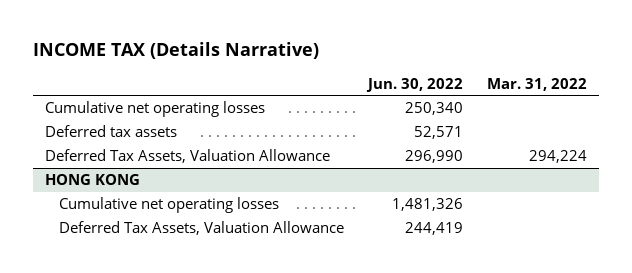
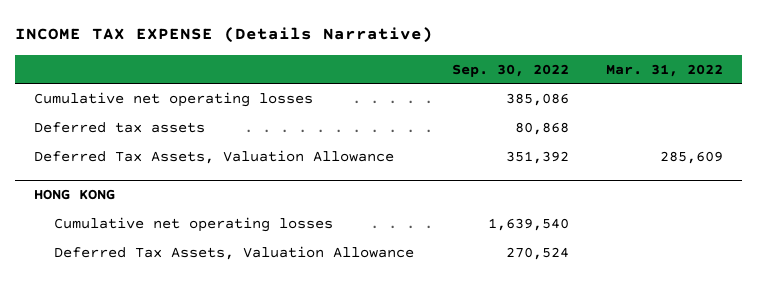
[32,42,319,60] INCOME TAX (Details Narrative) -> [15,27,434,44] INCOME TAX EXPENSE (Details Narrative)
[365,77,463,92] Jun. 30, 2022 -> none
none -> [451,63,569,77] Sep. 30, 2022
[528,150,587,164] 294,224 -> [660,150,724,164] 285,609

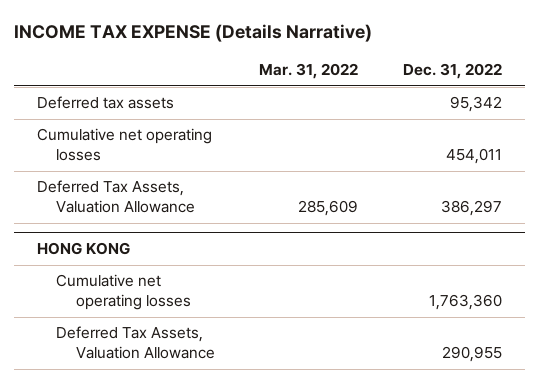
[451,63,569,77] Sep. 30, 2022 -> none
none -> [403,63,503,80] Dec. 31, 2022
[34,91,314,107] Cumulative net operating losses -> [36,128,212,162] Cumulative net operating losses

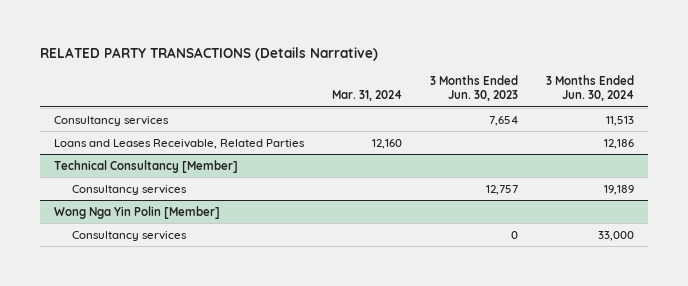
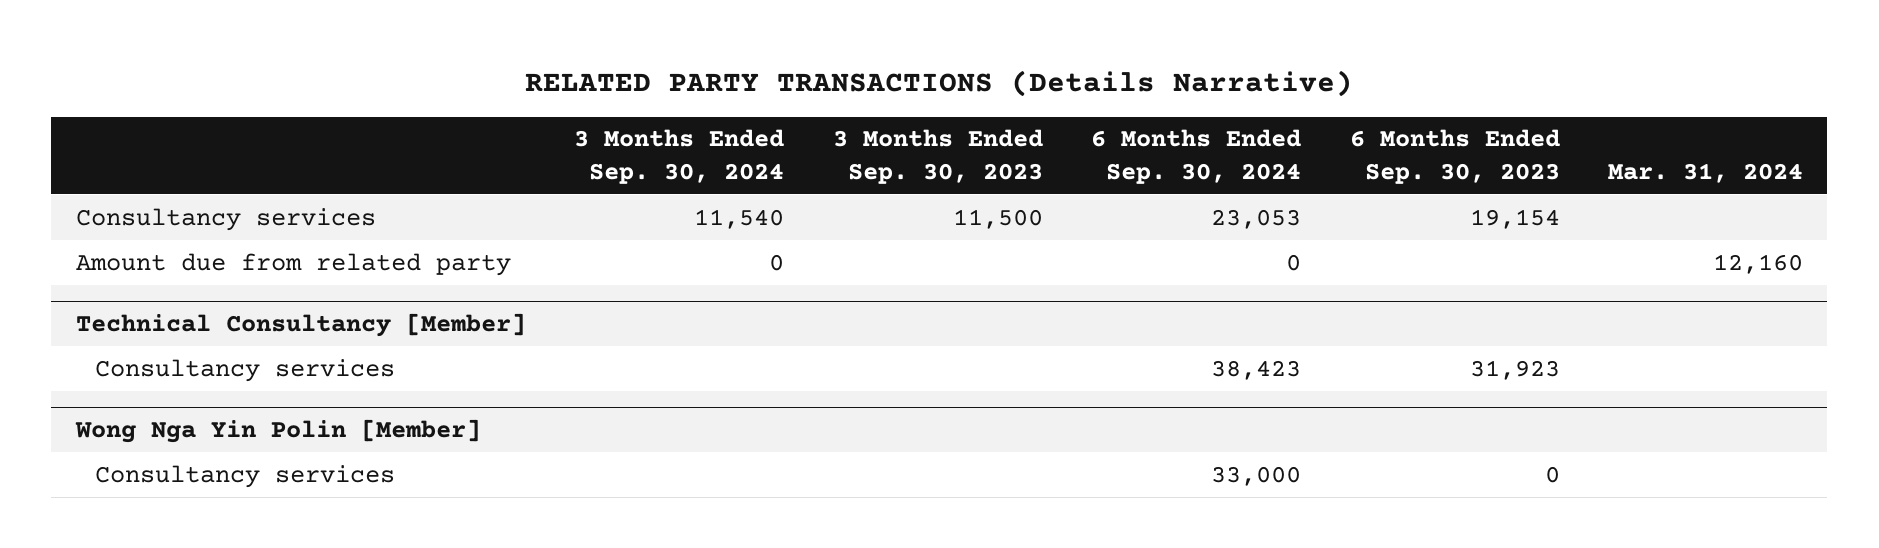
[429,75,518,102] 3 Months Ended Jun. 30, 2023 -> none
[545,75,634,102] 3 Months Ended Jun. 30, 2024 -> none
none -> [574,129,785,185] 3 Months Ended Sep. 30, 2024
none -> [832,129,1043,185] 3 Months Ended Sep. 30, 2023
none -> [1091,129,1302,185] 6 Months Ended Sep. 30, 2024
none -> [1349,129,1560,185] 6 Months Ended Sep. 30, 2023
[53,138,305,149] Loans and Leases Receivable, Related Parties -> [75,252,511,276] Amount due from related party

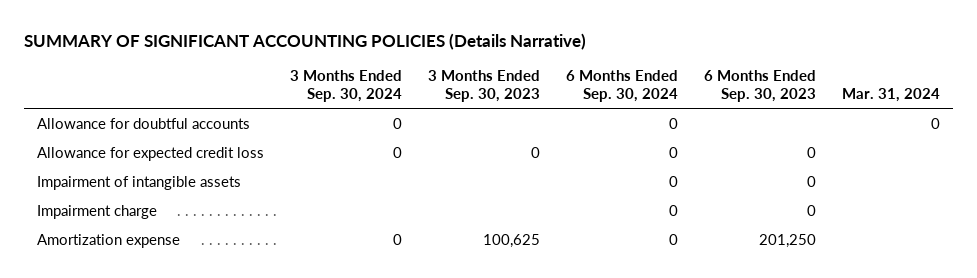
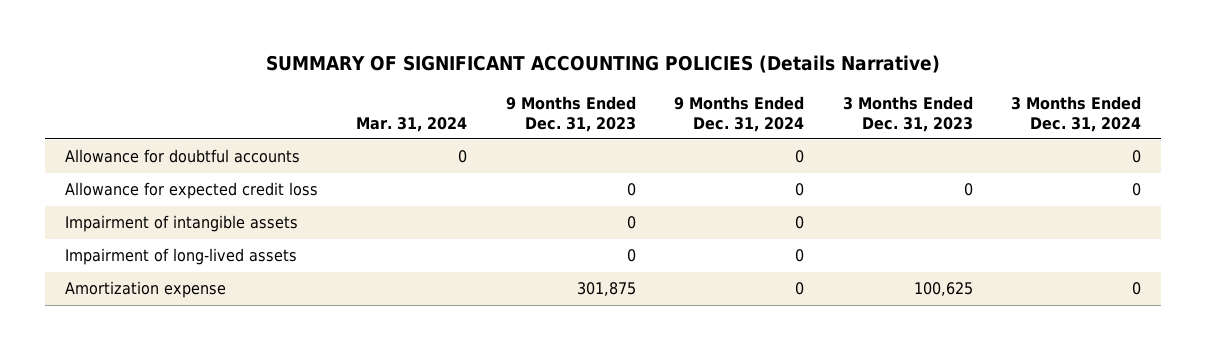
[289,70,402,102] 3 Months Ended Sep. 30, 2024 -> none
[428,70,541,102] 3 Months Ended Sep. 30, 2023 -> none
[566,70,679,102] 6 Months Ended Sep. 30, 2024 -> none
[704,70,817,102] 6 Months Ended Sep. 30, 2023 -> none
none -> [505,95,636,132] 9 Months Ended Dec. 31, 2023
none -> [674,95,805,132] 9 Months Ended Dec. 31, 2024
none -> [842,95,973,132] 3 Months Ended Dec. 31, 2023
none -> [1011,95,1142,132] 3 Months Ended Dec. 31, 2024
[36,204,157,219] Impairment charge -> [64,248,297,266] Impairment of long-lived assets

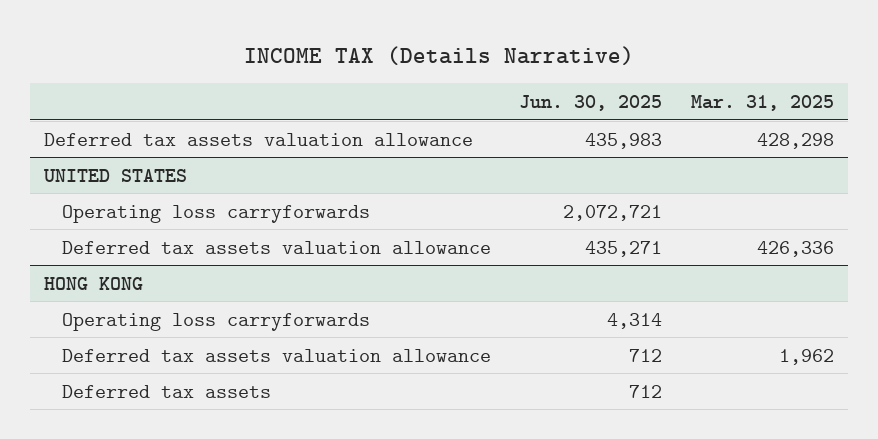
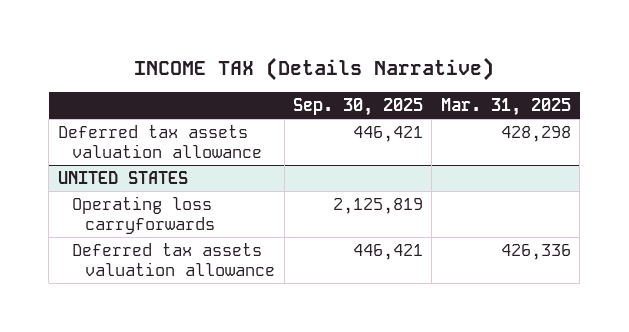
[519,94,663,111] Jun. 30, 2025 -> none
none -> [293,98,424,117] Sep. 30, 2025
[44,276,144,290] HONG KONG -> none
[61,312,370,331] Operating loss carryforwards -> none
[61,348,491,362] Deferred tax assets valuation allowance -> none
[61,384,271,398] Deferred tax assets -> none

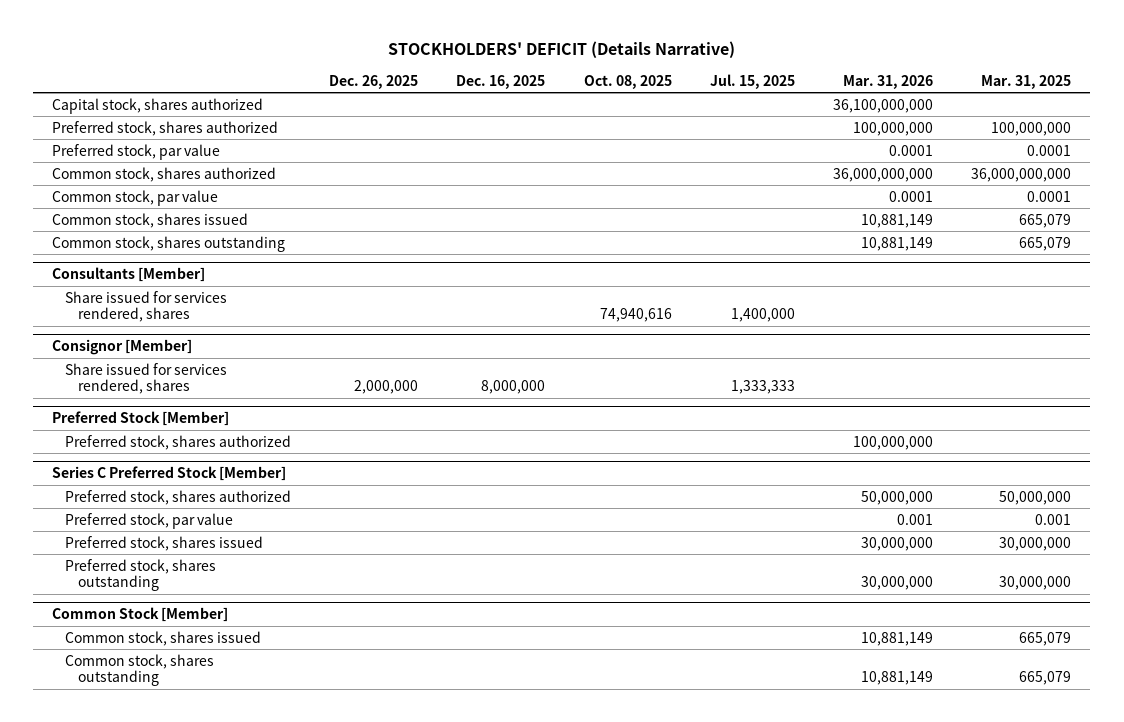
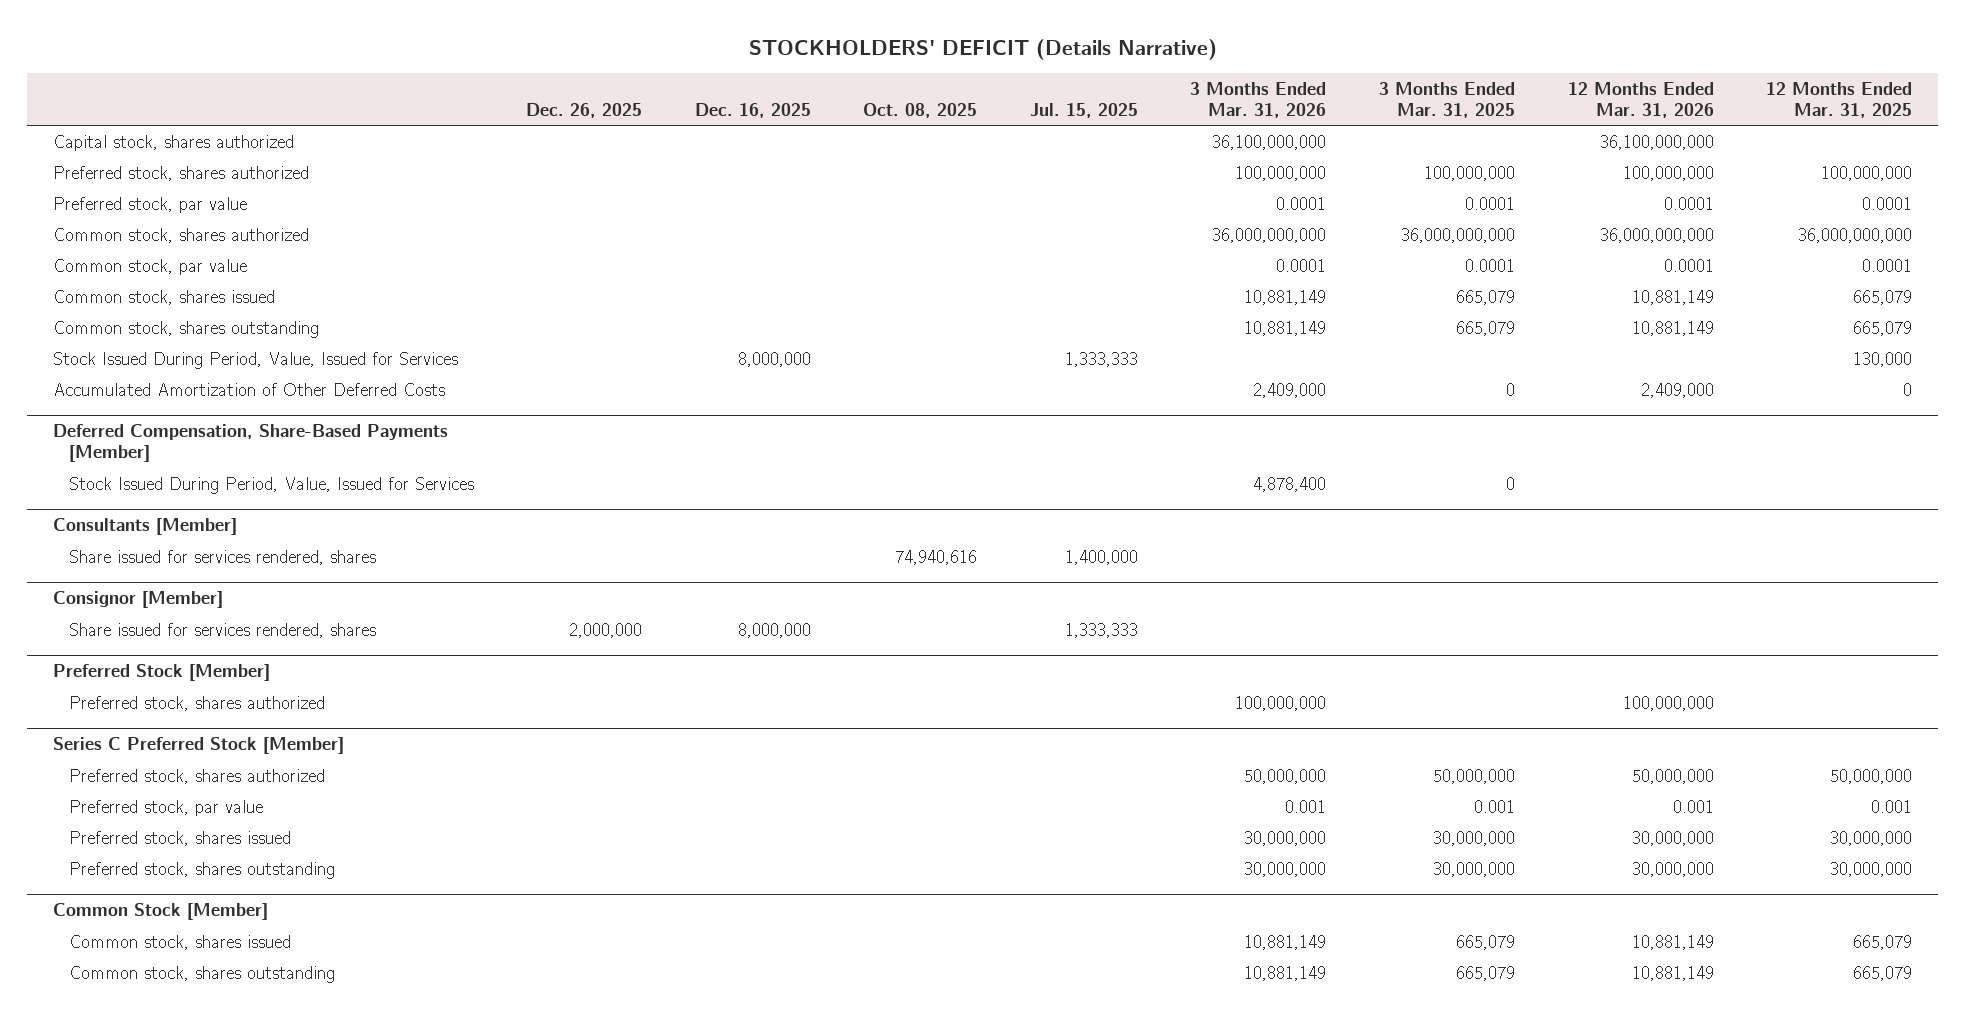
[843,74,934,89] Mar. 31, 2026 -> none
[981,74,1072,89] Mar. 31, 2025 -> none
none -> [1190,81,1327,118] 3 Months Ended Mar. 31, 2026
none -> [1379,81,1516,118] 3 Months Ended Mar. 31, 2025
none -> [1567,81,1714,118] 12 Months Ended Mar. 31, 2026
none -> [1766,81,1913,118] 12 Months Ended Mar. 31, 2025
none -> [53,351,459,369] Stock Issued During Period, Value, Issued for Services
none -> [53,382,446,396] Accumulated Amortization of Other Deferred Costs
none -> [53,424,449,463] Deferred Compensation, Share-Based Payments [Member]
none -> [68,476,474,494] Stock Issued During Period, Value, Issued for Services

